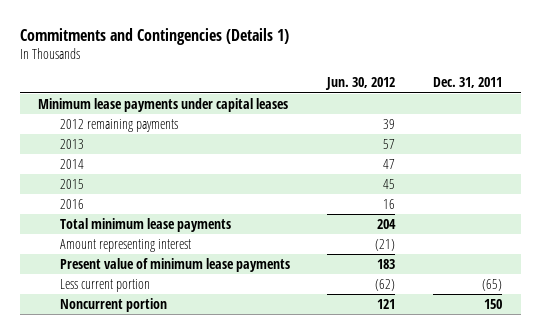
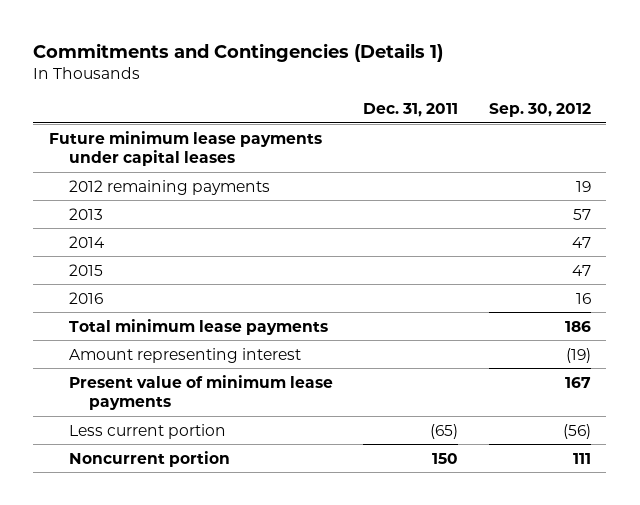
[325,77,396,91] Jun. 30, 2012 -> none
none -> [488,103,591,118] Sep. 30, 2012
[38,97,289,112] Minimum lease payments under capital leases -> [48,130,322,167] Future minimum lease payments under capital leases

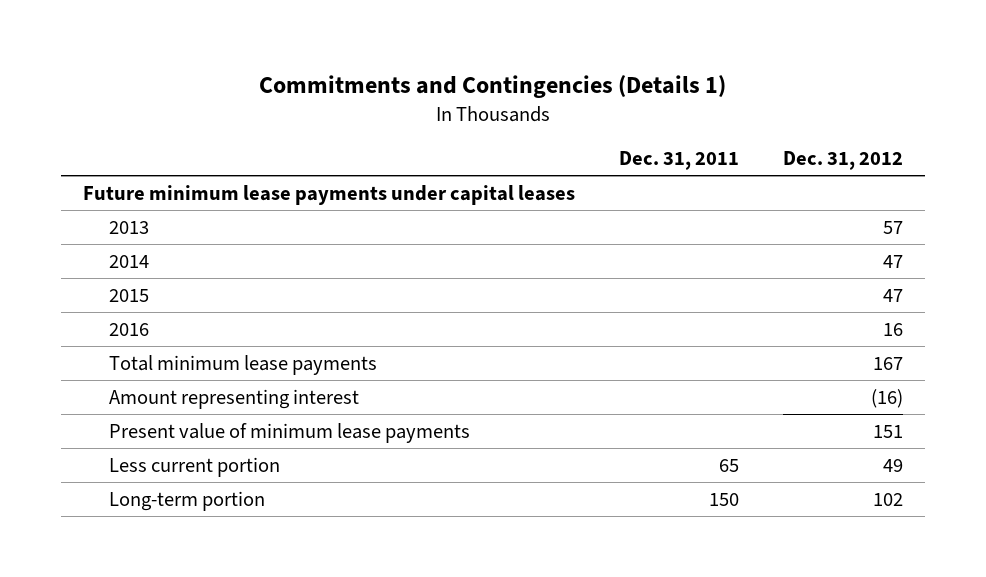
[488,103,591,118] Sep. 30, 2012 -> none
none -> [782,151,903,171] Dec. 31, 2012
[68,179,270,195] 2012 remaining payments -> none
[430,423,459,439] (65) -> [718,458,739,472] 65
[68,450,230,467] Noncurrent portion -> [108,490,265,511] Long-term portion

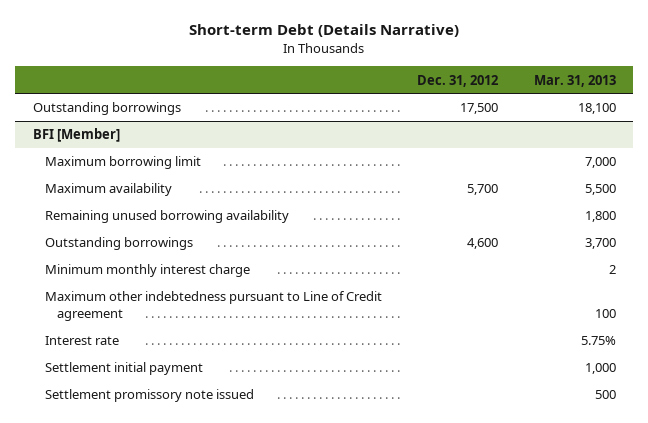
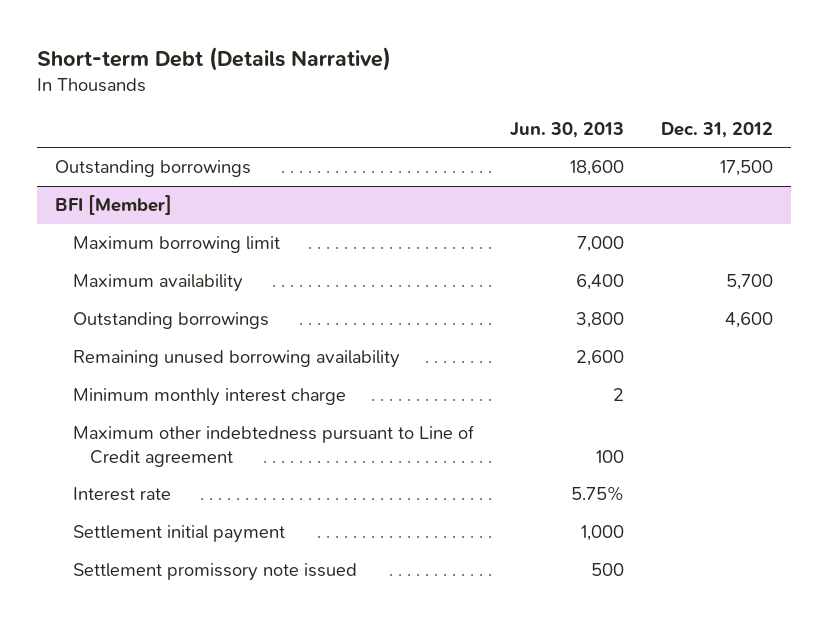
[533,74,616,87] Mar. 31, 2013 -> none
none -> [510,121,625,138] Jun. 30, 2013
[44,210,289,224] Remaining unused borrowing availability -> [72,350,400,369] Remaining unused borrowing availability

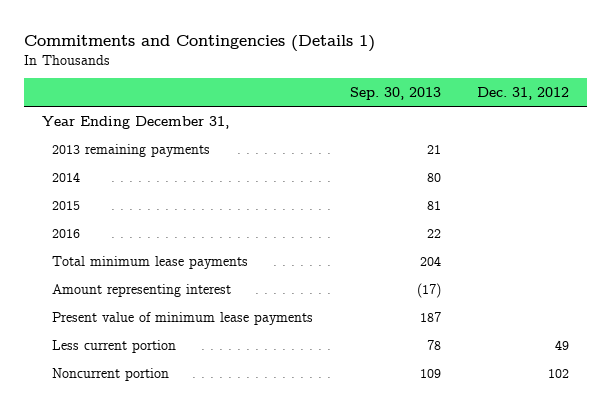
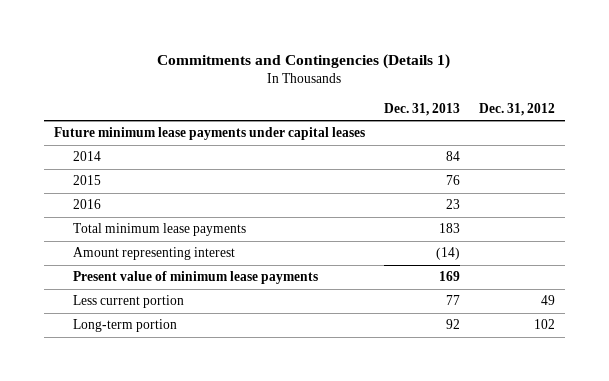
[349,87,441,101] Sep. 30, 2013 -> none
none -> [383,102,460,116] Dec. 31, 2013
[52,143,211,157] 2013 remaining payments -> none
[42,115,230,129] Year Ending December 31, -> [53,127,365,141] Future minimum lease payments under capital leases
[52,367,170,381] Noncurrent portion -> [72,319,177,333] Long-term portion

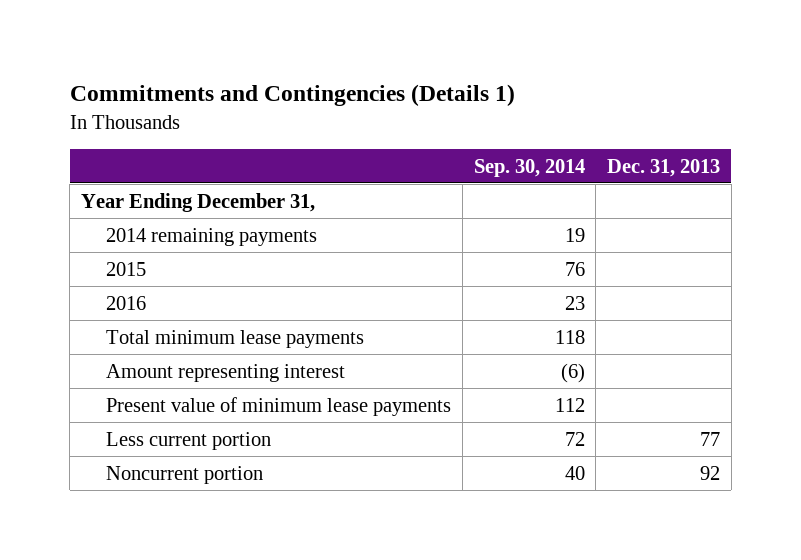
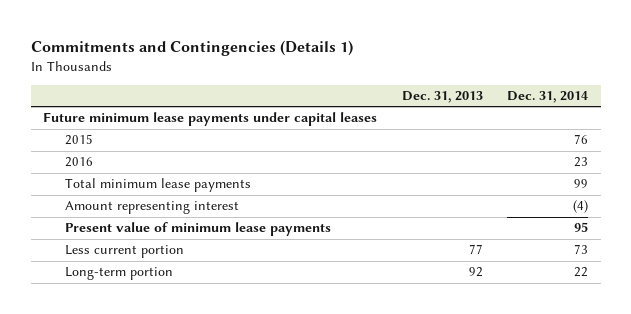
[473,158,585,177] Sep. 30, 2014 -> none
none -> [507,91,589,104] Dec. 31, 2014
[106,227,318,246] 2014 remaining payments -> none
[80,192,315,212] Year Ending December 31, -> [43,112,378,127] Future minimum lease payments under capital leases
[106,465,264,484] Noncurrent portion -> [64,267,173,281] Long-term portion

